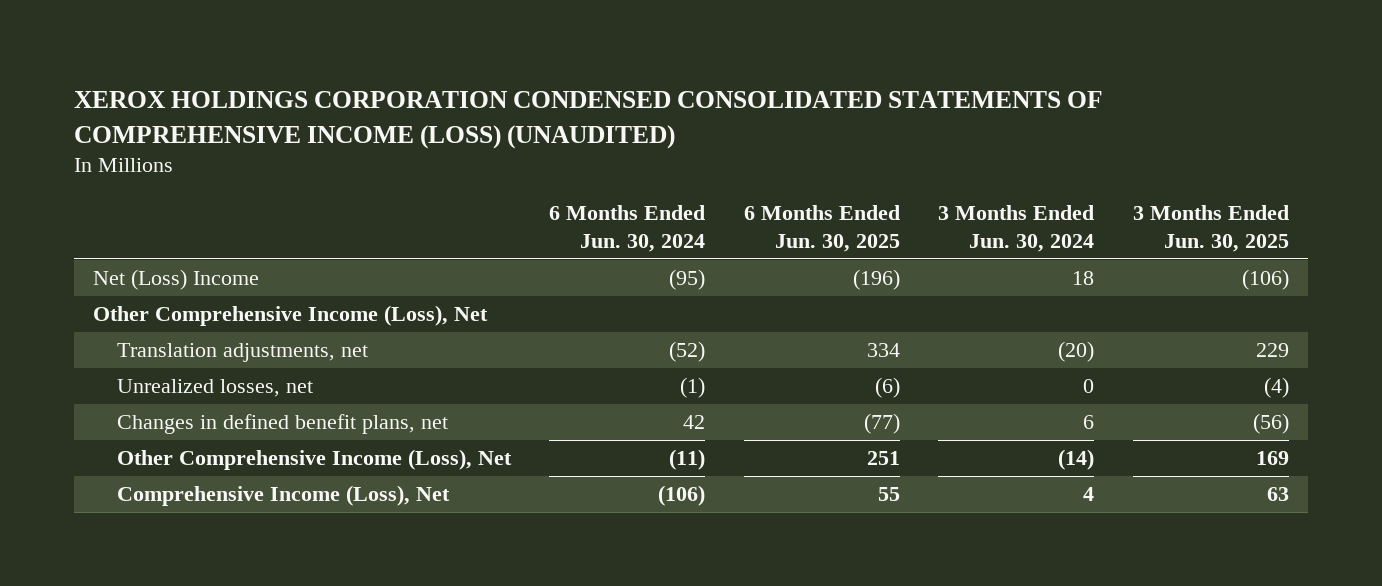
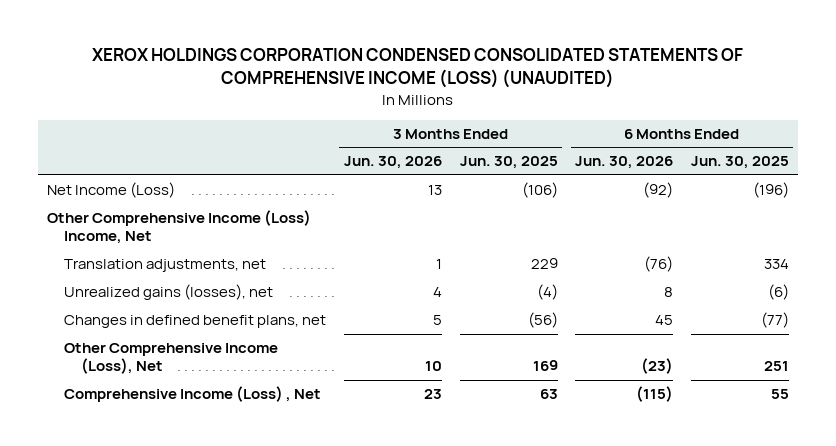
[549,204,706,252] 6 Months Ended Jun. 30, 2024 -> none
[938,204,1095,252] 3 Months Ended Jun. 30, 2024 -> none
none -> [343,156,442,170] Jun. 30, 2026
none -> [575,156,674,170] Jun. 30, 2026
[93,269,260,291] Net (Loss) Income -> [46,182,175,199] Net Income (Loss)
[93,305,489,327] Other Comprehensive Income (Loss), Net -> [46,210,311,245] Other Comprehensive Income (Loss) Income, Net
[116,379,313,398] Unrealized losses, net -> [64,284,274,301] Unrealized gains (losses), net
[116,485,450,507] Comprehensive Income (Loss), Net -> [64,386,322,403] Comprehensive Income (Loss) , Net

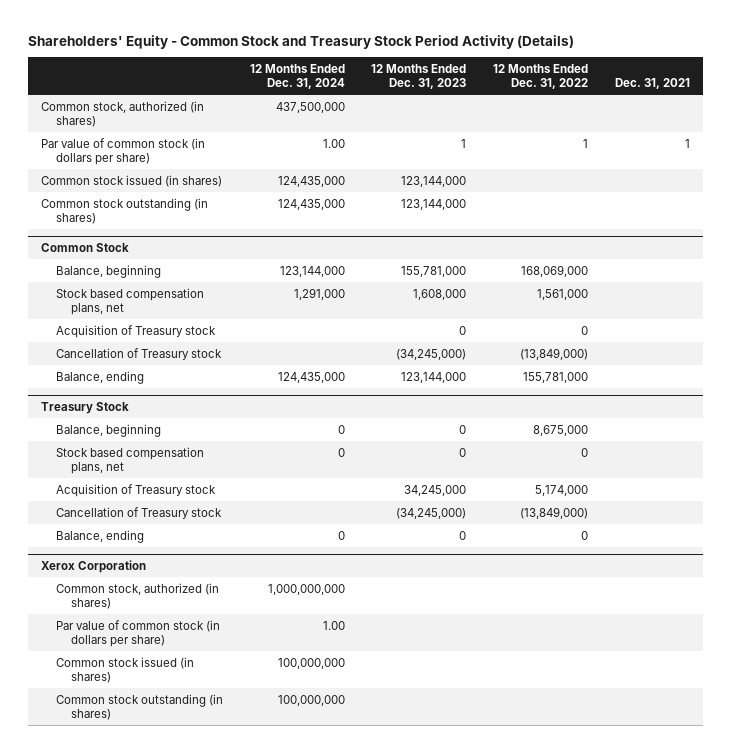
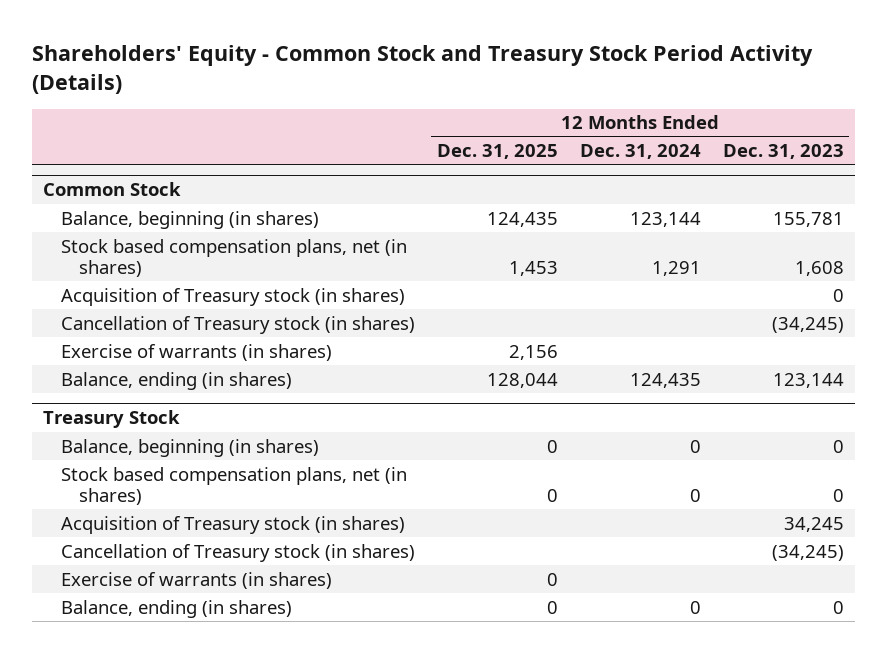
[492,64,588,90] 12 Months Ended Dec. 31, 2022 -> none
[614,78,690,90] Dec. 31, 2021 -> none
none -> [436,144,558,160] Dec. 31, 2025
[40,100,204,127] Common stock, authorized (in shares) -> none
[40,137,205,165] Par value of common stock (in dollars per share) -> none
[40,174,222,187] Common stock issued (in shares) -> none
[40,197,208,224] Common stock outstanding (in shares) -> none
[55,264,161,278] Balance, beginning -> [60,210,319,229] Balance, beginning (in shares)
[279,265,345,277] 123,144,000 -> [629,211,701,227] 123,144
[401,265,467,277] 155,781,000 -> [772,211,844,227] 155,781
[55,287,204,315] Stock based compensation plans, net -> [60,238,407,278] Stock based compensation plans, net (in shares)
[293,287,345,300] 1,291,000 -> [651,261,701,277] 1,291
[413,288,467,300] 1,608,000 -> [794,261,844,277] 1,608
[55,324,216,338] Acquisition of Treasury stock -> [60,287,405,306] Acquisition of Treasury stock (in shares)
[55,347,222,360] Cancellation of Treasury stock -> [60,315,415,334] Cancellation of Treasury stock (in shares)
[396,348,467,360] (34,245,000) -> [771,316,844,333] (34,245)
none -> [60,343,332,361] Exercise of warrants (in shares)
[55,370,144,384] Balance, ending -> [60,371,292,390] Balance, ending (in shares)
[277,371,345,383] 124,435,000 -> [629,372,701,388] 124,435
[401,371,467,383] 123,144,000 -> [772,372,844,388] 123,144
[40,559,146,573] Xerox Corporation -> none
[55,582,219,609] Common stock, authorized (in shares) -> none
[55,619,220,647] Par value of common stock (in dollars per share) -> none
[55,656,194,683] Common stock issued (in shares) -> none
[55,693,223,720] Common stock outstanding (in shares) -> none
[55,423,161,437] Balance, beginning -> [60,438,319,457] Balance, beginning (in shares)
[55,446,204,474] Stock based compensation plans, net -> [60,466,407,506] Stock based compensation plans, net (in shares)
[55,483,216,497] Acquisition of Treasury stock -> [60,515,405,534] Acquisition of Treasury stock (in shares)
[404,484,467,496] 34,245,000 -> [783,516,844,532] 34,245
[55,506,222,519] Cancellation of Treasury stock -> [60,543,415,562] Cancellation of Treasury stock (in shares)
[396,507,467,519] (34,245,000) -> [771,544,844,561] (34,245)
none -> [60,571,332,589] Exercise of warrants (in shares)
[55,529,144,543] Balance, ending -> [60,599,292,618] Balance, ending (in shares)

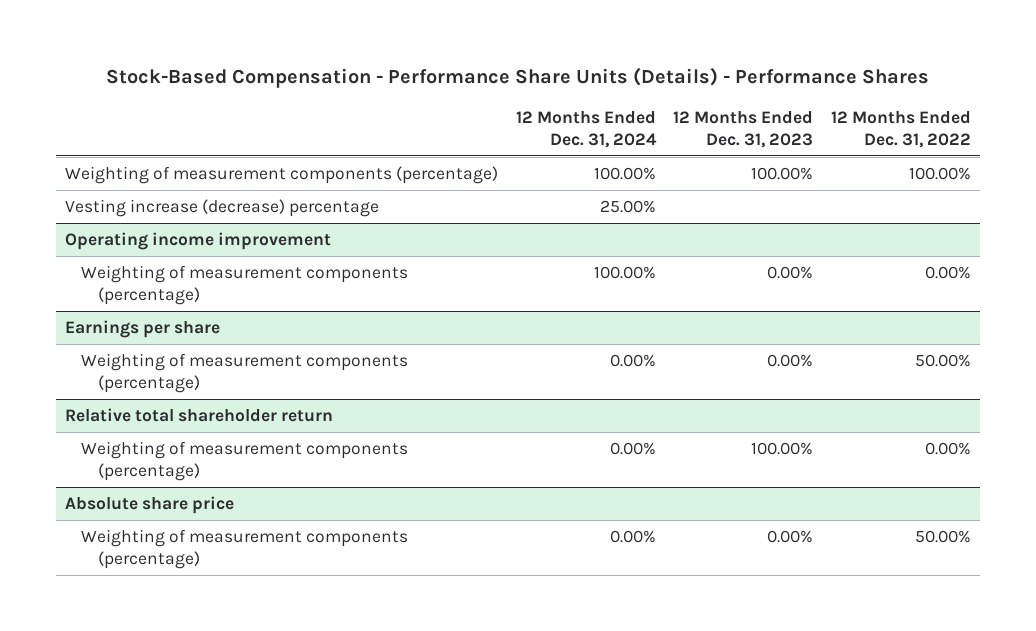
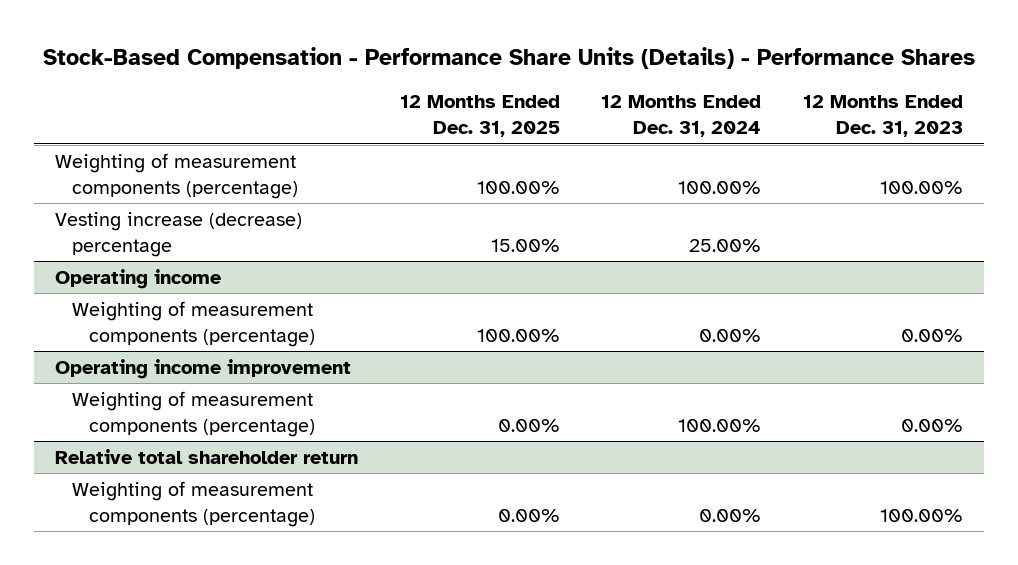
[831,110,972,148] 12 Months Ended Dec. 31, 2022 -> none
none -> [399,95,560,138] 12 Months Ended Dec. 31, 2025
none -> [54,268,221,289] Operating income
none -> [71,300,315,348] Weighting of measurement components (percentage)
[64,320,220,339] Earnings per share -> none
[81,353,409,394] Weighting of measurement components (percentage) -> none
[64,496,234,515] Absolute share price -> none
[81,529,409,570] Weighting of measurement components (percentage) -> none

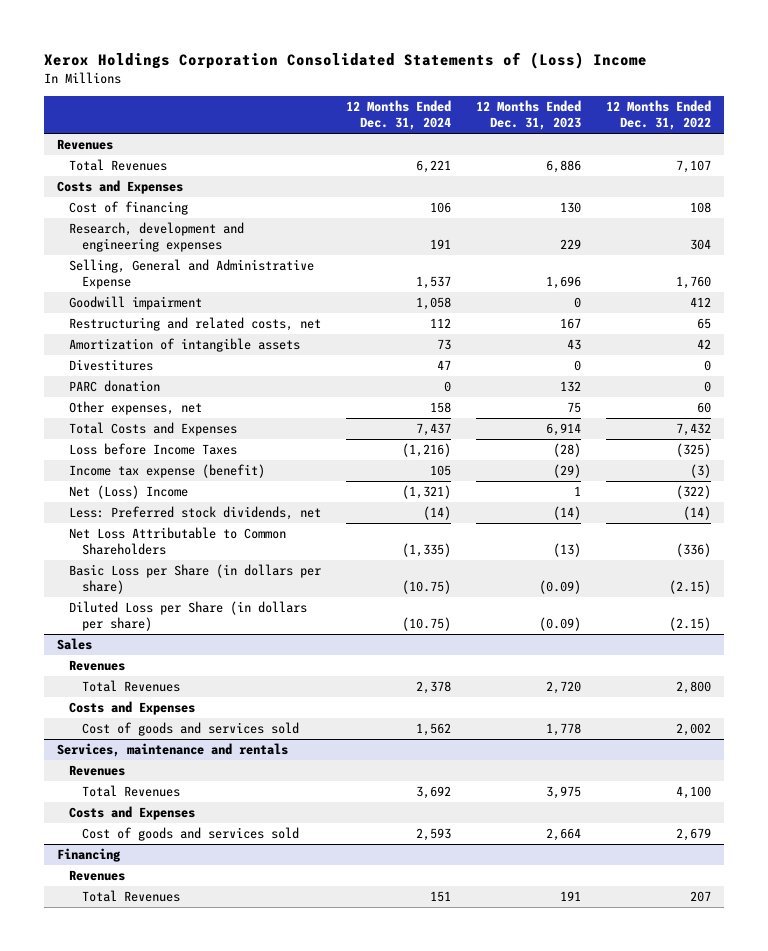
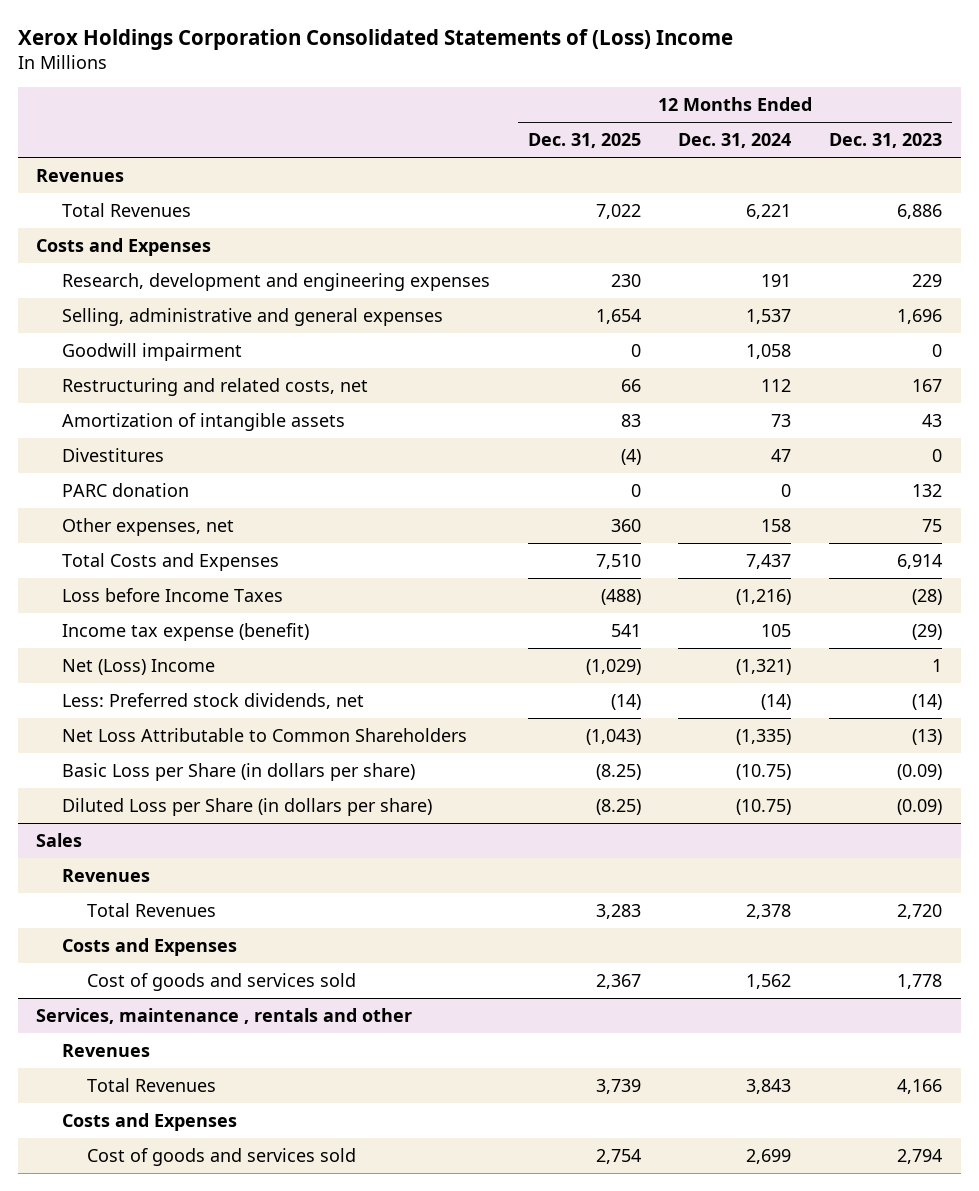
[606,100,712,131] 12 Months Ended Dec. 31, 2022 -> none
none -> [527,133,641,149] Dec. 31, 2025
[69,201,189,216] Cost of financing -> none
[69,259,315,290] Selling, General and Administrative Expense -> [61,307,443,326] Selling, administrative and general expenses
[56,743,288,758] Services, maintenance and rentals -> [36,1007,413,1024] Services, maintenance , rentals and other
[416,786,452,800] 3,692 -> [746,1078,792,1094] 3,843
[546,786,582,800] 3,975 -> [897,1078,943,1094] 4,166
[56,848,121,863] Financing -> none
[69,870,126,882] Revenues -> none
[81,890,180,903] Total Revenues -> none
[416,828,452,842] 2,593 -> [746,1148,792,1164] 2,699
[546,828,582,842] 2,664 -> [897,1148,943,1164] 2,794

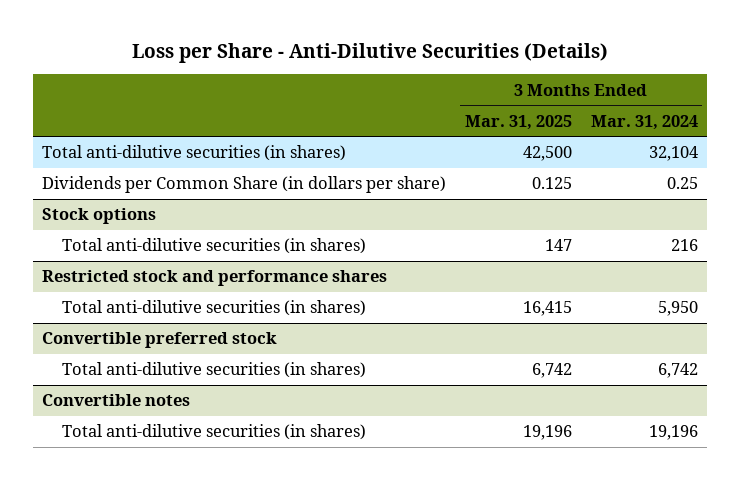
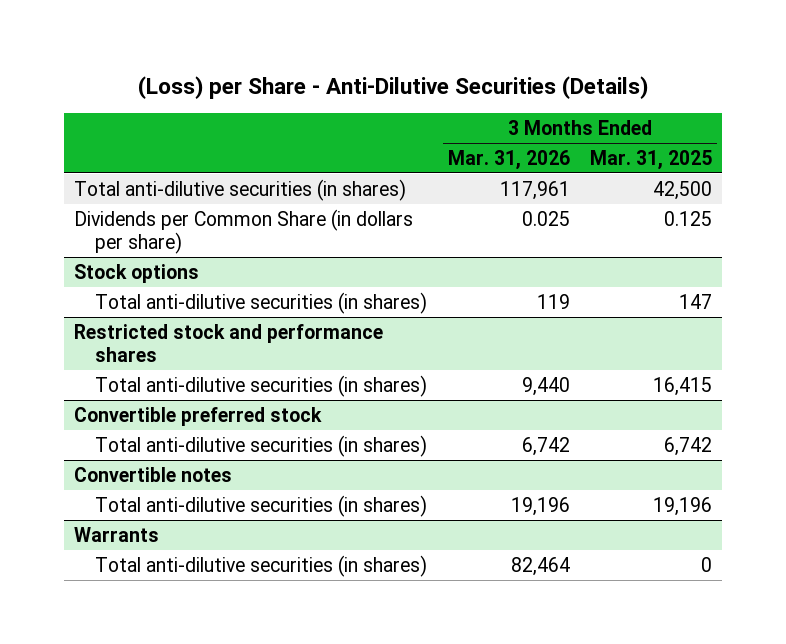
[131,42,608,63] Loss per Share - Anti-Dilutive Securities (Details) -> [137,76,648,100] (Loss) per Share - Anti-Dilutive Securities (Details)
[590,114,698,130] Mar. 31, 2024 -> none
none -> [447,149,570,170] Mar. 31, 2026
none -> [73,526,159,542] Warrants
none -> [95,554,428,577] Total anti-dilutive securities (in shares)

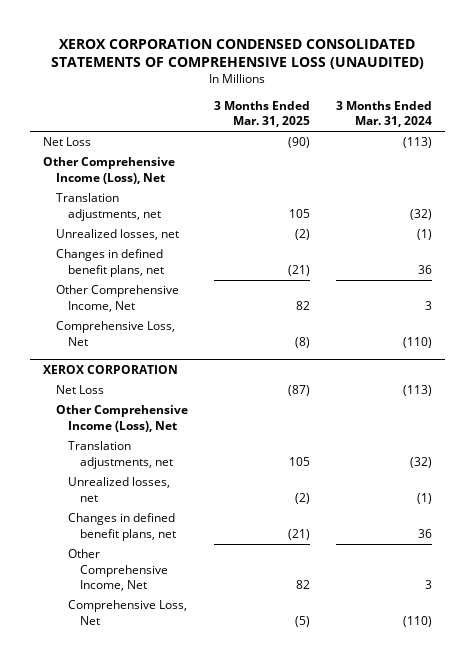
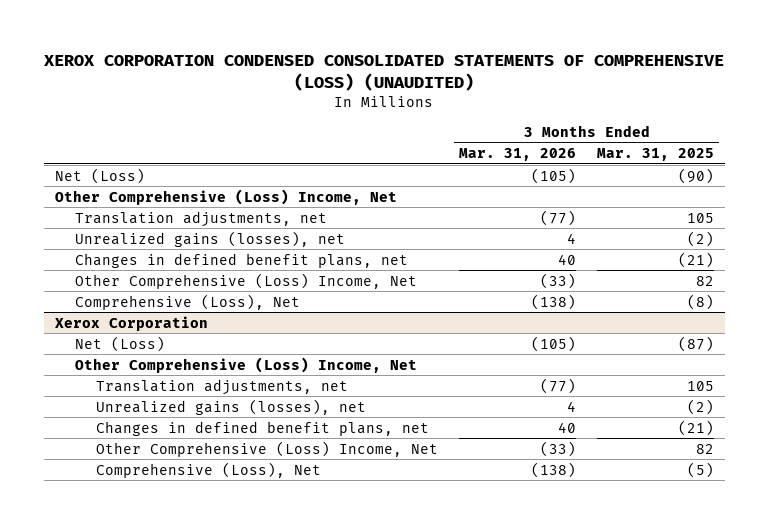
[51,38,425,70] XEROX CORPORATION CONDENSED CONSOLIDATED STATEMENTS OF COMPREHENSIVE LOSS (UNAUDITED) -> [44,55,725,92] XEROX CORPORATION CONDENSED CONSOLIDATED STATEMENTS OF COMPREHENSIVE (LOSS) (UNAUDITED)
[335,100,432,128] 3 Months Ended Mar. 31, 2024 -> none
none -> [459,148,577,162] Mar. 31, 2026
[43,137,92,147] Net Loss -> [54,167,145,184] Net (Loss)
[43,157,176,184] Other Comprehensive Income (Loss), Net -> [54,188,397,205] Other Comprehensive (Loss) Income, Net
[55,229,179,241] Unrealized losses, net -> [75,230,346,247] Unrealized gains (losses), net
[55,285,179,312] Other Comprehensive Income, Net -> [75,272,418,289] Other Comprehensive (Loss) Income, Net
[55,321,175,346] Comprehensive Loss, Net -> [75,293,301,310] Comprehensive (Loss), Net
[43,365,179,375] XEROX CORPORATION -> [54,315,208,331] Xerox Corporation
[55,385,104,395] Net Loss -> [75,335,166,352] Net (Loss)
[55,405,188,432] Other Comprehensive Income (Loss), Net -> [75,356,418,373] Other Comprehensive (Loss) Income, Net
[67,477,170,502] Unrealized losses, net -> [96,398,367,415] Unrealized gains (losses), net
[67,549,169,592] Other Comprehensive Income, Net -> [96,440,439,457] Other Comprehensive (Loss) Income, Net
[67,600,187,625] Comprehensive Loss, Net -> [96,461,322,478] Comprehensive (Loss), Net

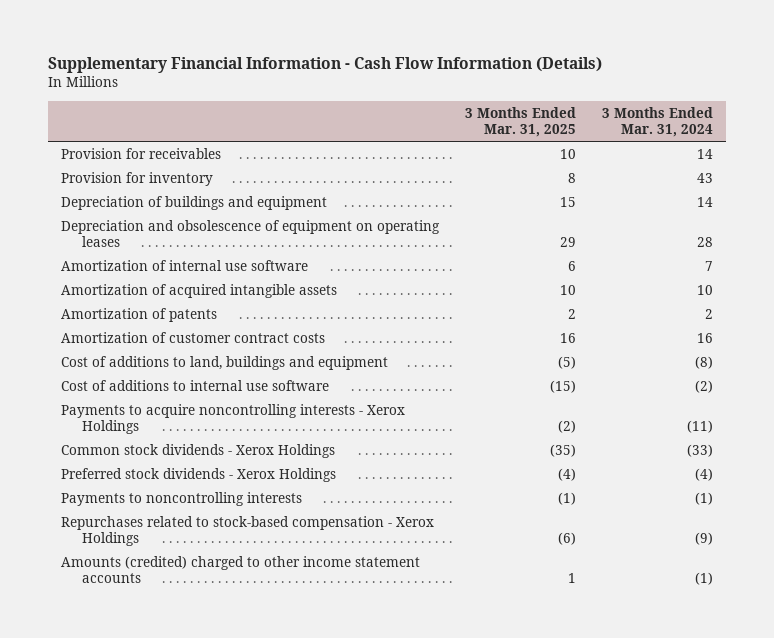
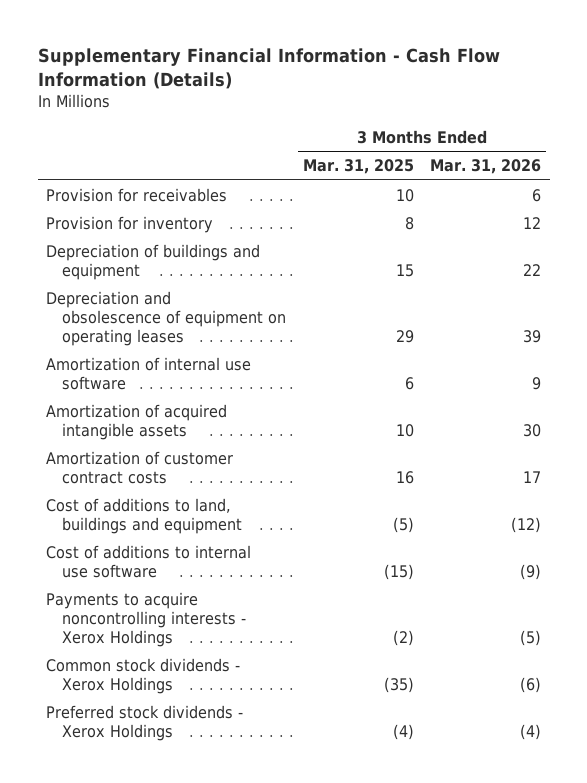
[602,107,714,138] 3 Months Ended Mar. 31, 2024 -> none
none -> [430,159,542,175] Mar. 31, 2026
[60,308,217,323] Amortization of patents -> none
[60,492,302,507] Payments to noncontrolling interests -> none
[60,516,434,547] Repurchases related to stock-based compensation - Xerox Holdings -> none
[60,556,420,584] Amounts (credited) charged to other income statement accounts -> none

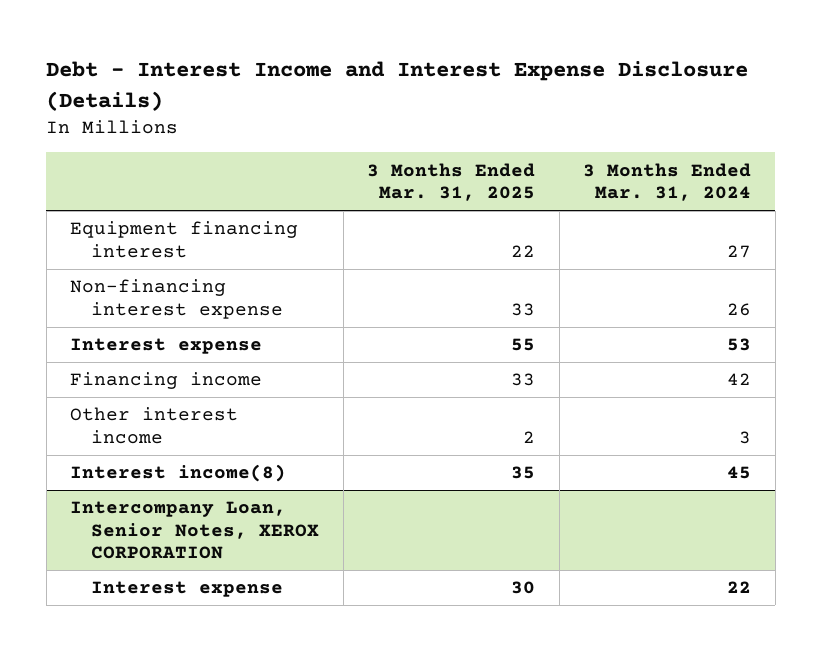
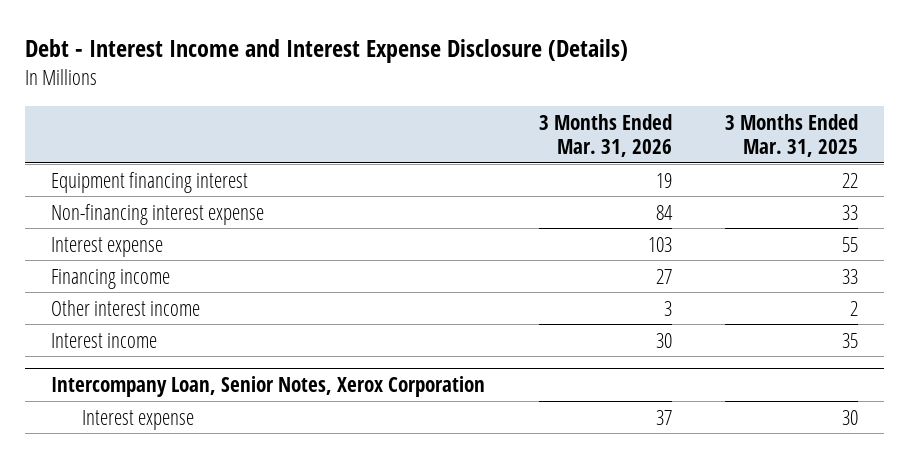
[583,162,752,202] 3 Months Ended Mar. 31, 2024 -> none
none -> [538,113,672,158] 3 Months Ended Mar. 31, 2026
[70,464,287,483] Interest income(8) -> [51,332,158,348] Interest income
[70,501,320,560] Intercompany Loan, Senior Notes, XEROX CORPORATION -> [51,375,486,397] Intercompany Loan, Senior Notes, Xerox Corporation

